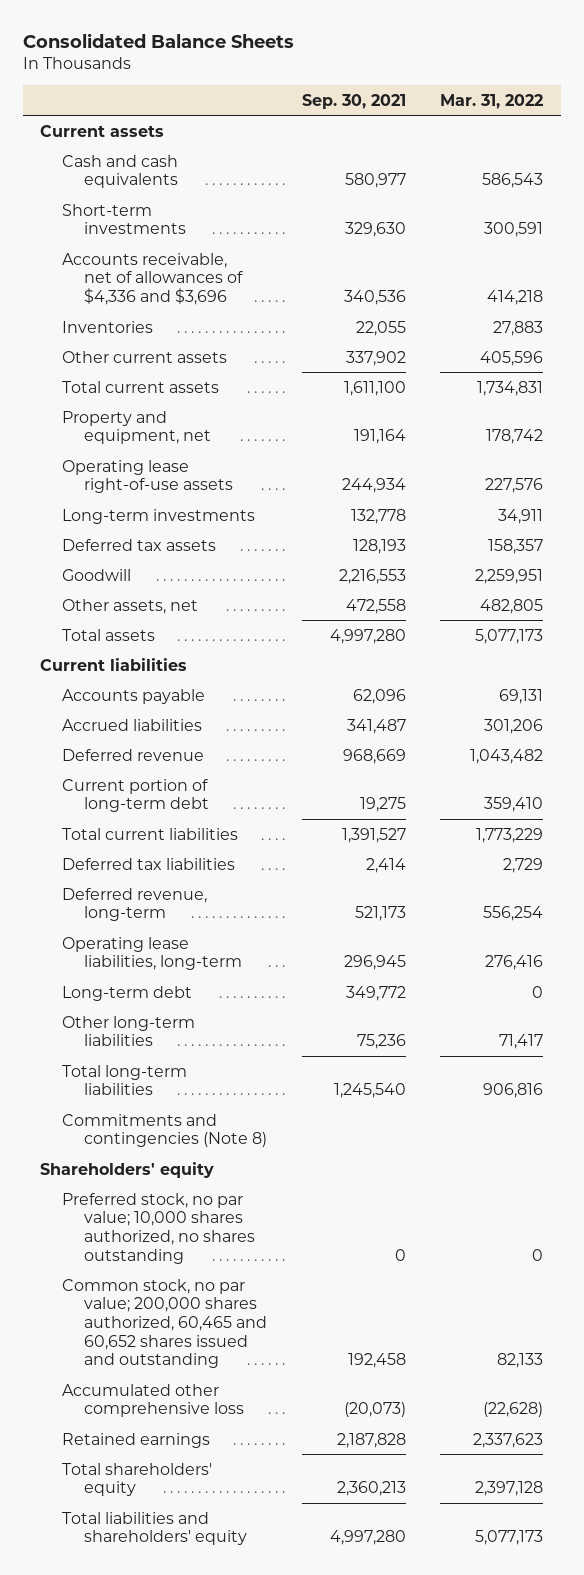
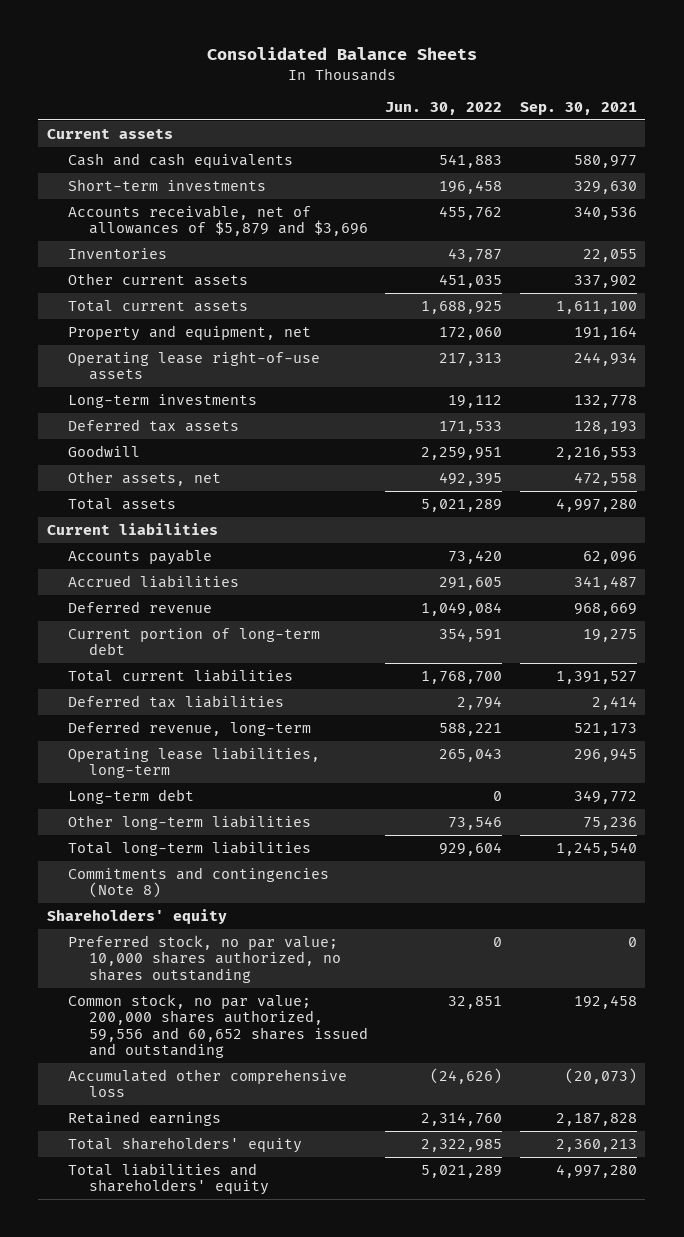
[440,93,544,109] Mar. 31, 2022 -> none
none -> [385,101,503,115] Jun. 30, 2022
[62,252,244,306] Accounts receivable, net of allowances of $4,336 and $3,696 -> [67,204,368,237] Accounts receivable, net of allowances of $5,879 and $3,696
[62,1278,268,1369] Common stock, no par value; 200,000 shares authorized, 60,465 and 60,652 shares issued and outstanding -> [67,993,368,1059] Common stock, no par value; 200,000 shares authorized, 59,556 and 60,652 shares issued and outstanding

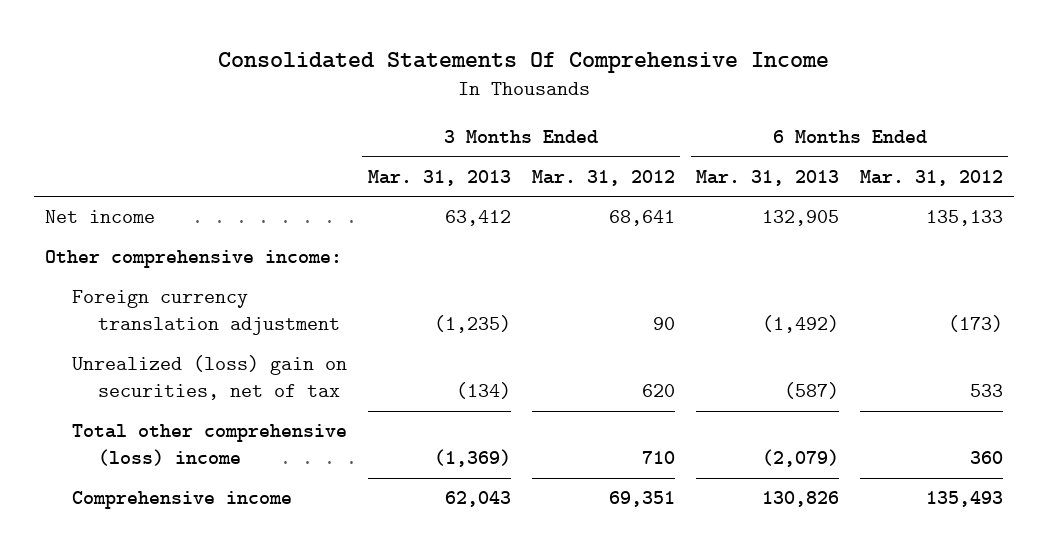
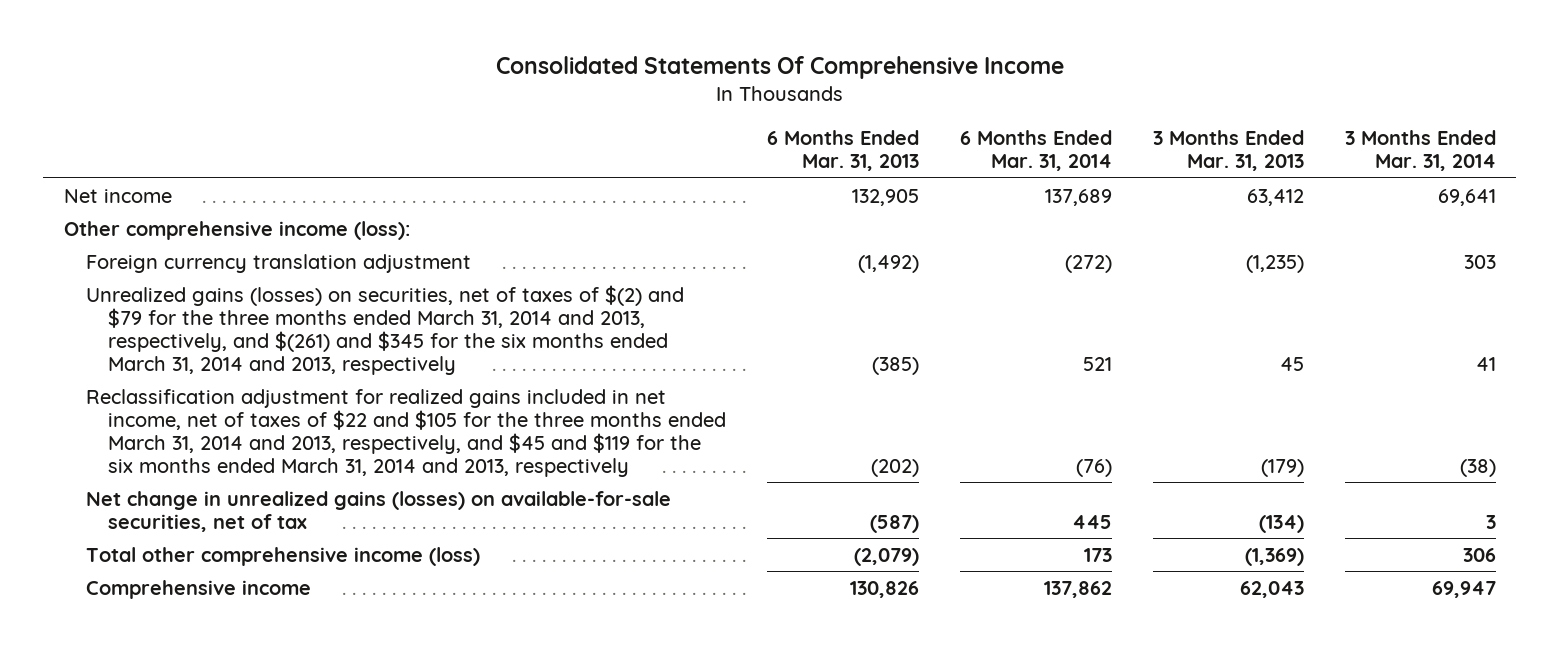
[531,169,675,186] Mar. 31, 2012 -> none
[860,169,1004,186] Mar. 31, 2012 -> none
none -> [959,130,1112,172] 6 Months Ended Mar. 31, 2014
none -> [1344,130,1496,172] 3 Months Ended Mar. 31, 2014
[44,250,342,269] Other comprehensive income: -> [63,220,410,240] Other comprehensive income (loss):
[71,355,347,401] Unrealized (loss) gain on securities, net of tax -> [85,284,684,375] Unrealized gains (losses) on securities, net of taxes of $(2) and $79 for the three months ended March 31, 2014 and 2013, respectively, and $(261) and $345 for the six months ended March 31, 2014 and 2013, respectively
[455,382,511,400] (134) -> [1279,356,1304,371] 45
[784,382,840,400] (587) -> [871,356,919,375] (385)
none -> [85,388,726,477] Reclassification adjustment for realized gains included in net income, net of taxes of $22 and $105 for the three months ended March 31, 2014 and 2013, respectively, and $45 and $119 for the six months ended March 31, 2014 and 2013, respectively
none -> [85,490,671,532] Net change in unrealized gains (losses) on available-for-sale securities, net of tax
[71,424,347,467] Total other comprehensive (loss) income -> [85,546,480,566] Total other comprehensive income (loss)

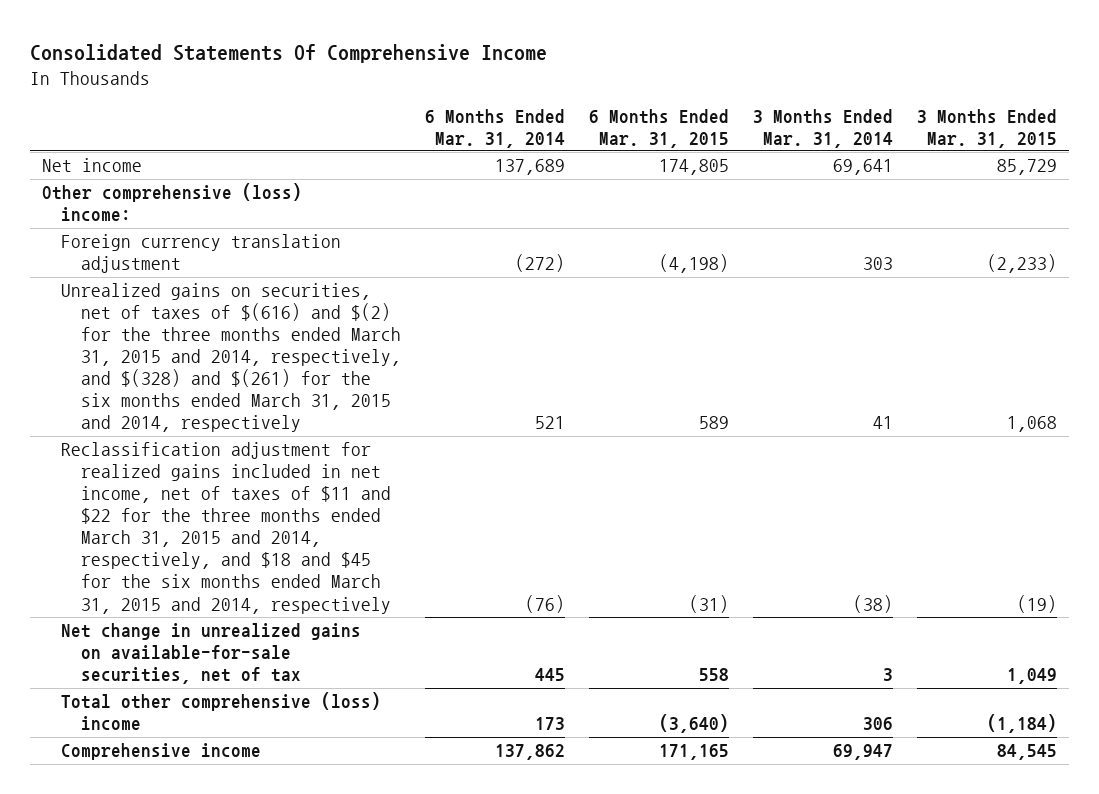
[766,130,919,172] 6 Months Ended Mar. 31, 2013 -> none
[1152,130,1304,172] 3 Months Ended Mar. 31, 2013 -> none
none -> [588,108,729,148] 6 Months Ended Mar. 31, 2015
none -> [917,108,1058,148] 3 Months Ended Mar. 31, 2015
[63,220,410,240] Other comprehensive income (loss): -> [41,183,302,223] Other comprehensive (loss) income:
[85,284,684,375] Unrealized gains (losses) on securities, net of taxes of $(2) and $79 for the three months ended March 31, 2014 and 2013, respectively, and $(261) and $345 for the six months ended March 31, 2014 and 2013, respectively -> [61,283,401,433] Unrealized gains on securities, net of taxes of $(616) and $(2) for the three months ended March 31, 2015 and 2014, respectively, and $(328) and $(261) for the six months ended March 31, 2015 and 2014, respectively
[85,388,726,477] Reclassification adjustment for realized gains included in net income, net of taxes of $22 and $105 for the three months ended March 31, 2014 and 2013, respectively, and $45 and $119 for the six months ended March 31, 2014 and 2013, respectively -> [61,442,391,614] Reclassification adjustment for realized gains included in net income, net of taxes of $11 and $22 for the three months ended March 31, 2015 and 2014, respectively, and $18 and $45 for the six months ended March 31, 2015 and 2014, respectively
[85,490,671,532] Net change in unrealized gains (losses) on available-for-sale securities, net of tax -> [61,623,362,685] Net change in unrealized gains on available-for-sale securities, net of tax
[85,546,480,566] Total other comprehensive income (loss) -> [61,692,382,732] Total other comprehensive (loss) income

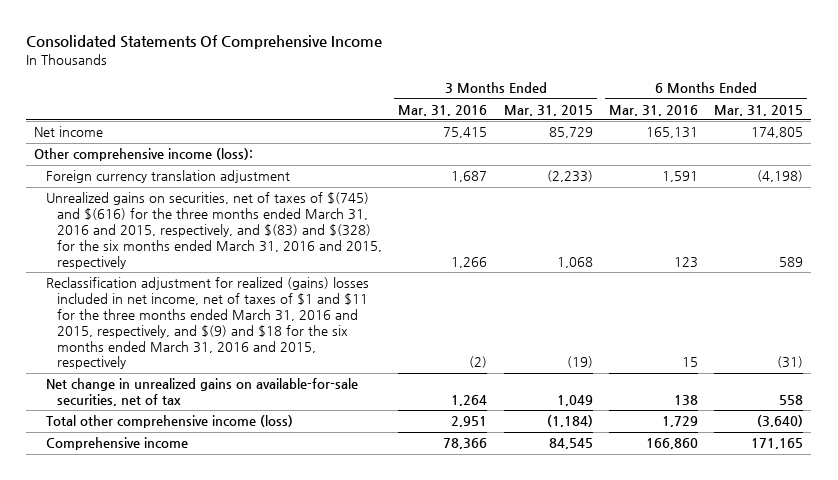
[424,108,565,148] 6 Months Ended Mar. 31, 2014 -> none
[753,108,894,148] 3 Months Ended Mar. 31, 2014 -> none
none -> [398,104,488,116] Mar. 31, 2016
none -> [608,104,698,116] Mar. 31, 2016
[41,183,302,223] Other comprehensive (loss) income: -> [34,148,254,162] Other comprehensive income (loss):
[61,283,401,433] Unrealized gains on securities, net of taxes of $(616) and $(2) for the three months ended March 31, 2015 and 2014, respectively, and $(328) and $(261) for the six months ended March 31, 2015 and 2014, respectively -> [45,192,383,269] Unrealized gains on securities, net of taxes of $(745) and $(616) for the three months ended March 31, 2016 and 2015, respectively, and $(83) and $(328) for the six months ended March 31, 2016 and 2015, respectively
[61,442,391,614] Reclassification adjustment for realized gains included in net income, net of taxes of $11 and $22 for the three months ended March 31, 2015 and 2014, respectively, and $18 and $45 for the six months ended March 31, 2015 and 2014, respectively -> [45,277,369,370] Reclassification adjustment for realized (gains) losses included in net income, net of taxes of $1 and $11 for the three months ended March 31, 2016 and 2015, respectively, and $(9) and $18 for the six months ended March 31, 2016 and 2015, respectively
[61,692,382,732] Total other comprehensive (loss) income -> [45,415,293,429] Total other comprehensive income (loss)

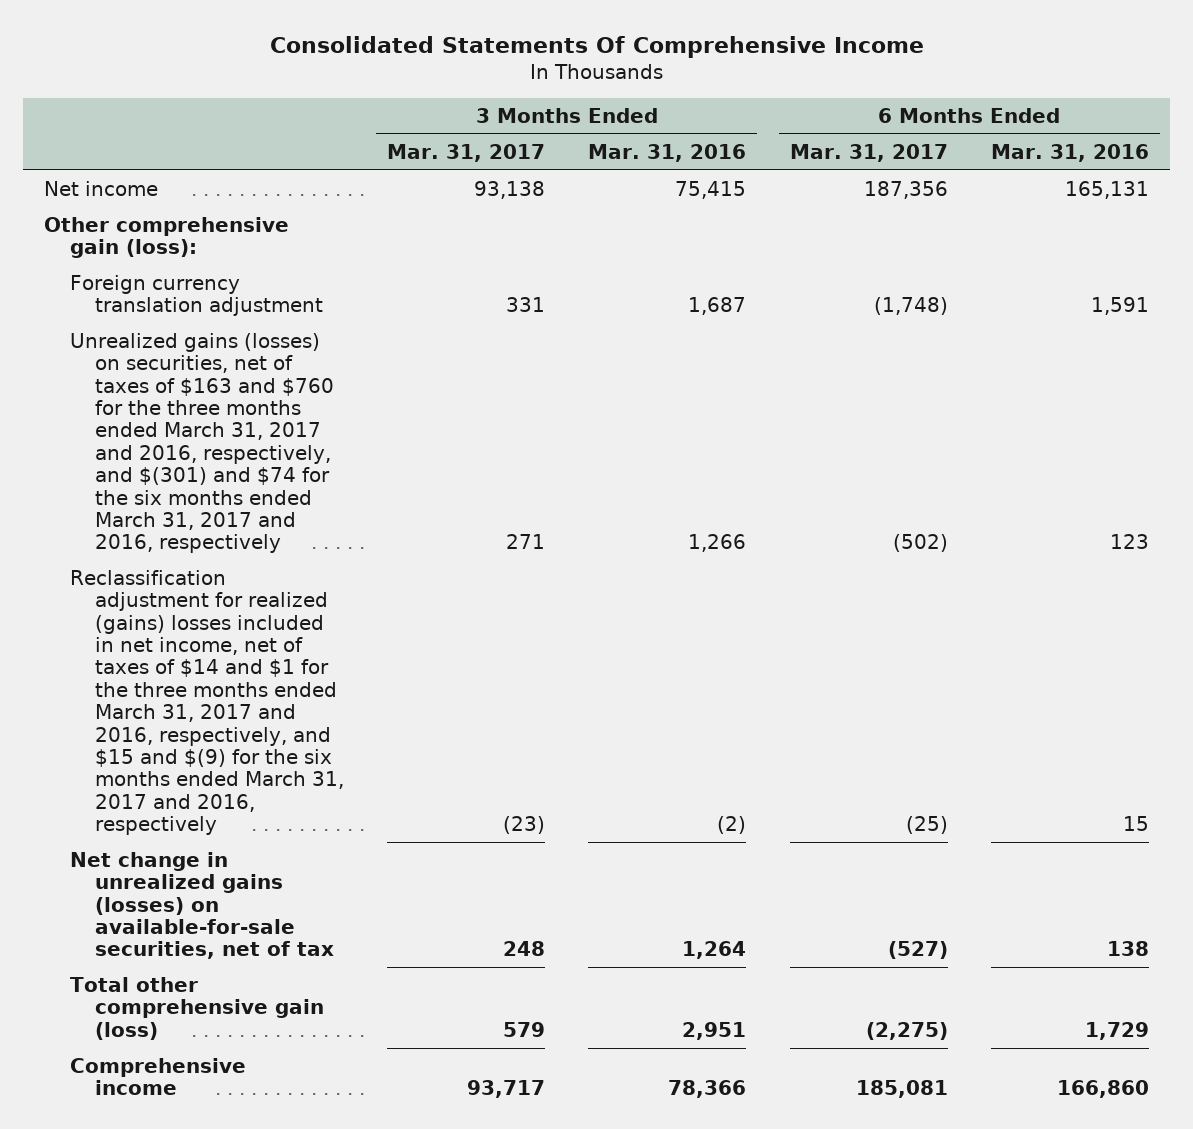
[503,104,593,116] Mar. 31, 2015 -> none
[714,104,804,116] Mar. 31, 2015 -> none
none -> [387,143,546,162] Mar. 31, 2017
none -> [789,143,948,162] Mar. 31, 2017
[34,148,254,162] Other comprehensive income (loss): -> [44,216,290,259] Other comprehensive gain (loss):
[45,192,383,269] Unrealized gains on securities, net of taxes of $(745) and $(616) for the three months ended March 31, 2016 and 2015, respectively, and $(83) and $(328) for the six months ended March 31, 2016 and 2015, respectively -> [69,332,334,554] Unrealized gains (losses) on securities, net of taxes of $163 and $760 for the three months ended March 31, 2017 and 2016, respectively, and $(301) and $74 for the six months ended March 31, 2017 and 2016, respectively
[45,277,369,370] Reclassification adjustment for realized (gains) losses included in net income, net of taxes of $1 and $11 for the three months ended March 31, 2016 and 2015, respectively, and $(9) and $18 for the six months ended March 31, 2016 and 2015, respectively -> [69,569,344,836] Reclassification adjustment for realized (gains) losses included in net income, net of taxes of $14 and $1 for the three months ended March 31, 2017 and 2016, respectively, and $15 and $(9) for the six months ended March 31, 2017 and 2016, respectively
[45,378,358,407] Net change in unrealized gains on available-for-sale securities, net of tax -> [69,851,334,960] Net change in unrealized gains (losses) on available-for-sale securities, net of tax
[45,415,293,429] Total other comprehensive income (loss) -> [69,976,324,1040] Total other comprehensive gain (loss)

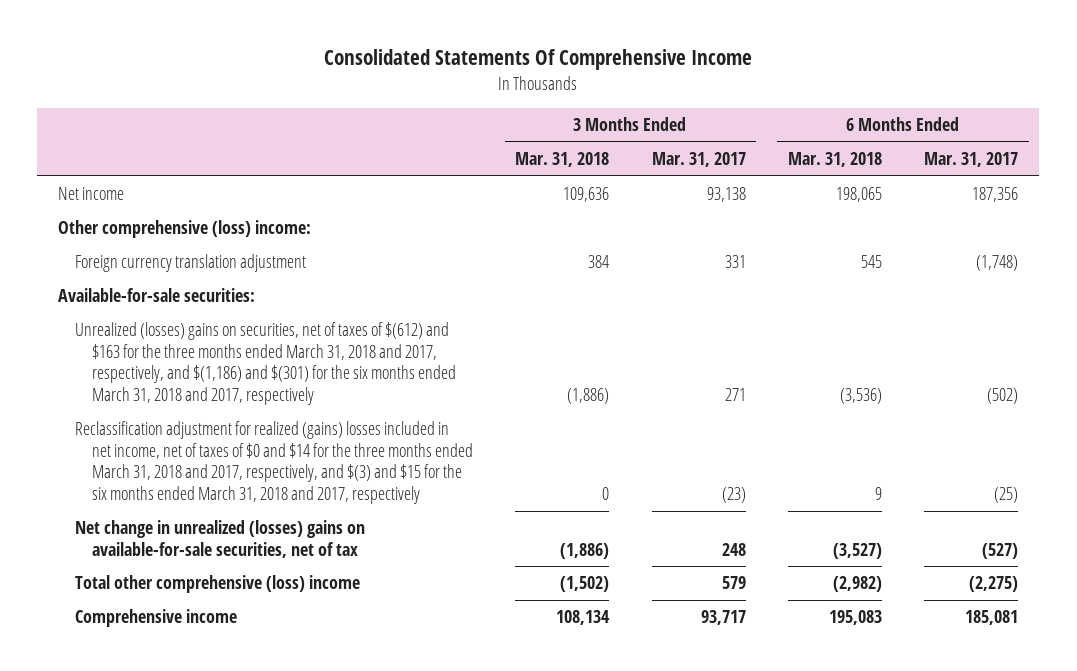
[588,143,747,162] Mar. 31, 2016 -> none
[990,143,1149,162] Mar. 31, 2016 -> none
none -> [515,152,610,168] Mar. 31, 2018
none -> [787,152,882,168] Mar. 31, 2018
[44,216,290,259] Other comprehensive gain (loss): -> [58,220,312,239] Other comprehensive (loss) income:
none -> [58,288,256,303] Available-for-sale securities:
[69,332,334,554] Unrealized gains (losses) on securities, net of taxes of $163 and $760 for the three months ended March 31, 2017 and 2016, respectively, and $(301) and $74 for the six months ended March 31, 2017 and 2016, respectively -> [75,322,456,406] Unrealized (losses) gains on securities, net of taxes of $(612) and $163 for the three months ended March 31, 2018 and 2017, respectively, and $(1,186) and $(301) for the six months ended March 31, 2018 and 2017, respectively
[69,569,344,836] Reclassification adjustment for realized (gains) losses included in net income, net of taxes of $14 and $1 for the three months ended March 31, 2017 and 2016, respectively, and $15 and $(9) for the six months ended March 31, 2017 and 2016, respectively -> [75,421,473,505] Reclassification adjustment for realized (gains) losses included in net income, net of taxes of $0 and $14 for the three months ended March 31, 2018 and 2017, respectively, and $(3) and $15 for the six months ended March 31, 2018 and 2017, respectively
[69,851,334,960] Net change in unrealized gains (losses) on available-for-sale securities, net of tax -> [75,520,366,558] Net change in unrealized (losses) gains on available-for-sale securities, net of tax
[69,976,324,1040] Total other comprehensive gain (loss) -> [75,575,361,594] Total other comprehensive (loss) income

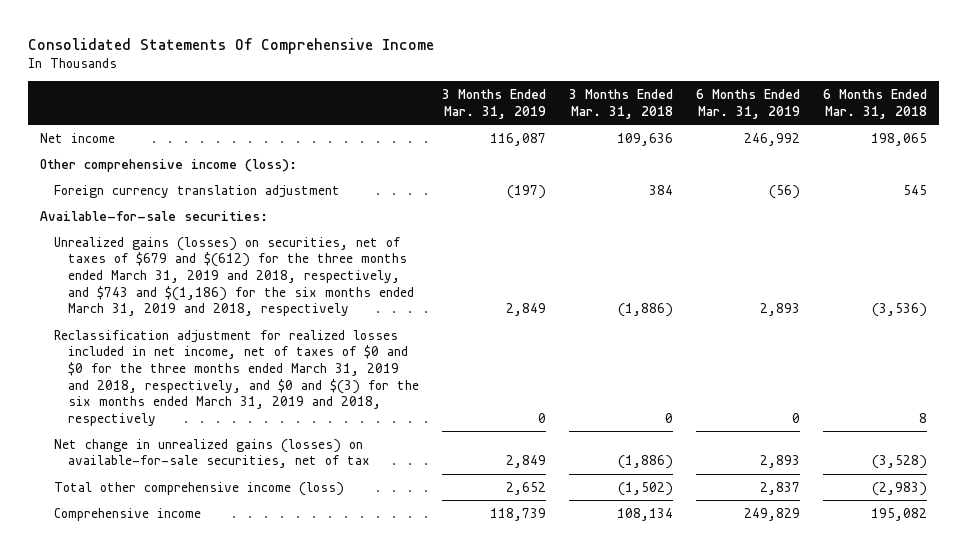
[651,152,746,168] Mar. 31, 2017 -> none
[924,152,1019,168] Mar. 31, 2017 -> none
none -> [441,89,546,119] 3 Months Ended Mar. 31, 2019
none -> [696,89,801,119] 6 Months Ended Mar. 31, 2019
[58,220,312,239] Other comprehensive (loss) income: -> [40,158,298,172] Other comprehensive income (loss):
[75,322,456,406] Unrealized (losses) gains on securities, net of taxes of $(612) and $163 for the three months ended March 31, 2018 and 2017, respectively, and $(1,186) and $(301) for the six months ended March 31, 2018 and 2017, respectively -> [53,236,414,317] Unrealized gains (losses) on securities, net of taxes of $679 and $(612) for the three months ended March 31, 2019 and 2018, respectively, and $743 and $(1,186) for the six months ended March 31, 2019 and 2018, respectively
[75,421,473,505] Reclassification adjustment for realized (gains) losses included in net income, net of taxes of $0 and $14 for the three months ended March 31, 2018 and 2017, respectively, and $(3) and $15 for the six months ended March 31, 2018 and 2017, respectively -> [53,329,419,427] Reclassification adjustment for realized losses included in net income, net of taxes of $0 and $0 for the three months ended March 31, 2019 and 2018, respectively, and $0 and $(3) for the six months ended March 31, 2019 and 2018, respectively
[874,487,882,501] 9 -> [919,413,928,424] 8
[75,520,366,558] Net change in unrealized (losses) gains on available-for-sale securities, net of tax -> [53,438,370,469] Net change in unrealized gains (losses) on available-for-sale securities, net of tax
[832,542,882,559] (3,527) -> [872,455,928,470] (3,528)
[75,575,361,594] Total other comprehensive (loss) income -> [53,481,344,496] Total other comprehensive income (loss)
[832,576,882,593] (2,982) -> [872,481,928,496] (2,983)
[828,610,882,626] 195,083 -> [871,507,928,521] 195,082

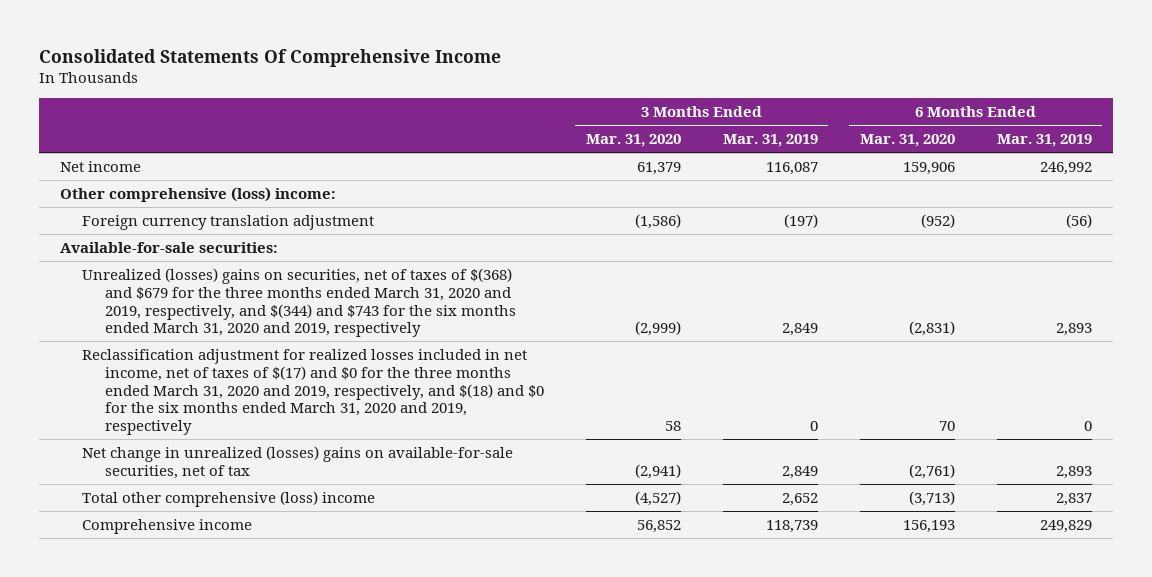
[568,89,673,119] 3 Months Ended Mar. 31, 2018 -> none
[823,89,928,119] 6 Months Ended Mar. 31, 2018 -> none
none -> [585,134,681,148] Mar. 31, 2020
none -> [859,134,955,148] Mar. 31, 2020
[40,158,298,172] Other comprehensive income (loss): -> [60,186,337,202] Other comprehensive (loss) income:
[53,236,414,317] Unrealized gains (losses) on securities, net of taxes of $679 and $(612) for the three months ended March 31, 2019 and 2018, respectively, and $743 and $(1,186) for the six months ended March 31, 2019 and 2018, respectively -> [82,267,516,338] Unrealized (losses) gains on securities, net of taxes of $(368) and $679 for the three months ended March 31, 2020 and 2019, respectively, and $(344) and $743 for the six months ended March 31, 2020 and 2019, respectively
[53,329,419,427] Reclassification adjustment for realized losses included in net income, net of taxes of $0 and $0 for the three months ended March 31, 2019 and 2018, respectively, and $0 and $(3) for the six months ended March 31, 2019 and 2018, respectively -> [82,348,544,436] Reclassification adjustment for realized losses included in net income, net of taxes of $(17) and $0 for the three months ended March 31, 2020 and 2019, respectively, and $(18) and $0 for the six months ended March 31, 2020 and 2019, respectively
[53,438,370,469] Net change in unrealized gains (losses) on available-for-sale securities, net of tax -> [82,445,514,479] Net change in unrealized (losses) gains on available-for-sale securities, net of tax
[53,481,344,496] Total other comprehensive income (loss) -> [82,490,376,507] Total other comprehensive (loss) income

